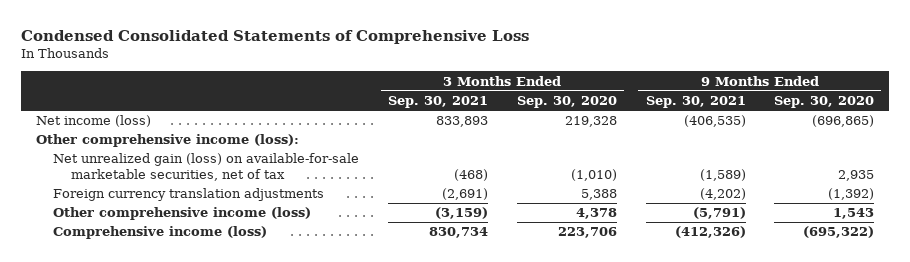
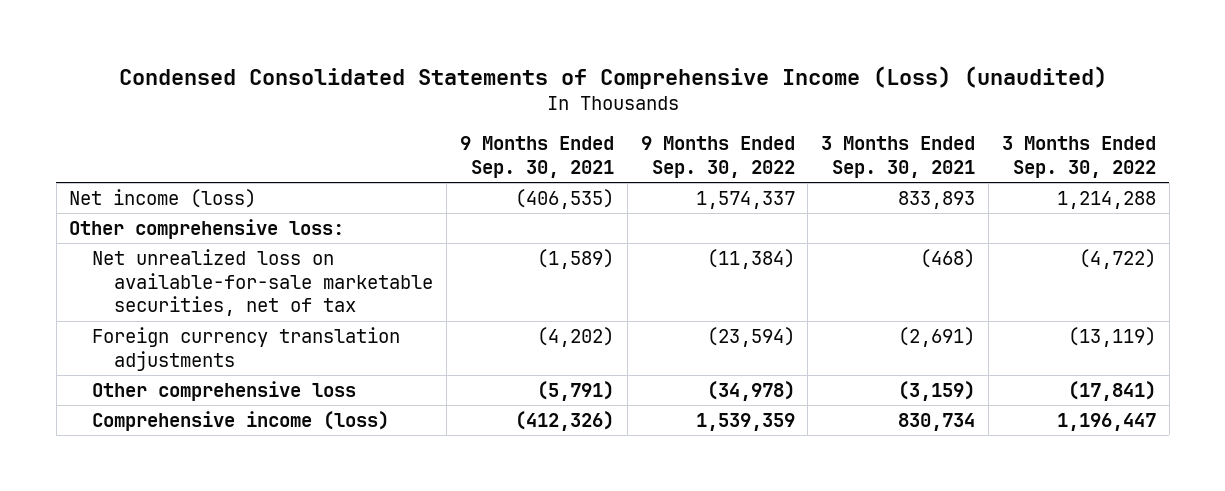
[21,30,530,45] Condensed Consolidated Statements of Comprehensive Loss -> [118,65,1107,89] Condensed Consolidated Statements of Comprehensive Income (Loss) (unaudited)
[516,96,617,109] Sep. 30, 2020 -> none
[774,96,875,109] Sep. 30, 2020 -> none
none -> [640,136,795,178] 9 Months Ended Sep. 30, 2022
none -> [1001,136,1156,178] 3 Months Ended Sep. 30, 2022
[35,134,299,148] Other comprehensive income (loss): -> [69,218,345,239] Other comprehensive loss:
[53,153,360,182] Net unrealized gain (loss) on available-for-sale marketable securities, net of tax -> [91,248,434,317] Net unrealized loss on available-for-sale marketable securities, net of tax
[53,207,312,221] Other comprehensive income (loss) -> [91,380,356,401] Other comprehensive loss

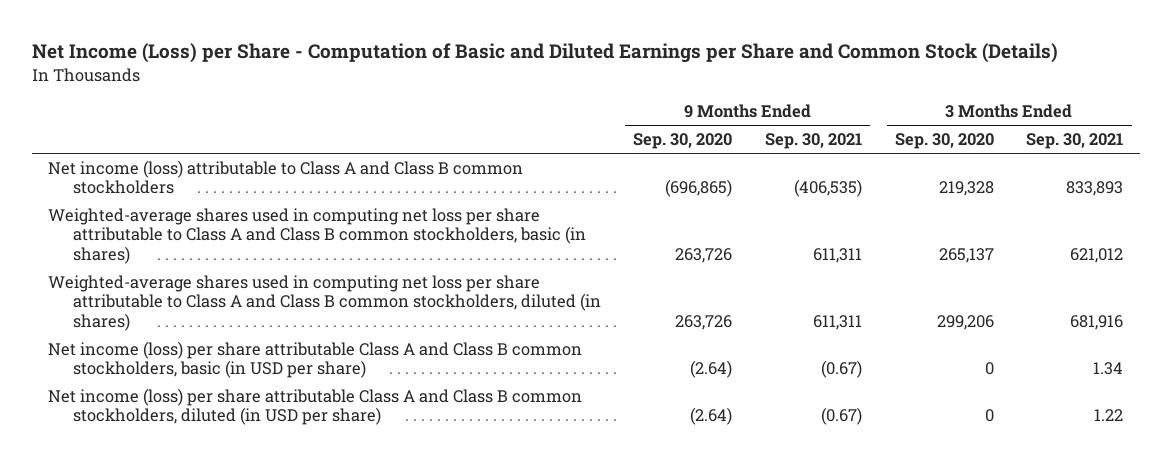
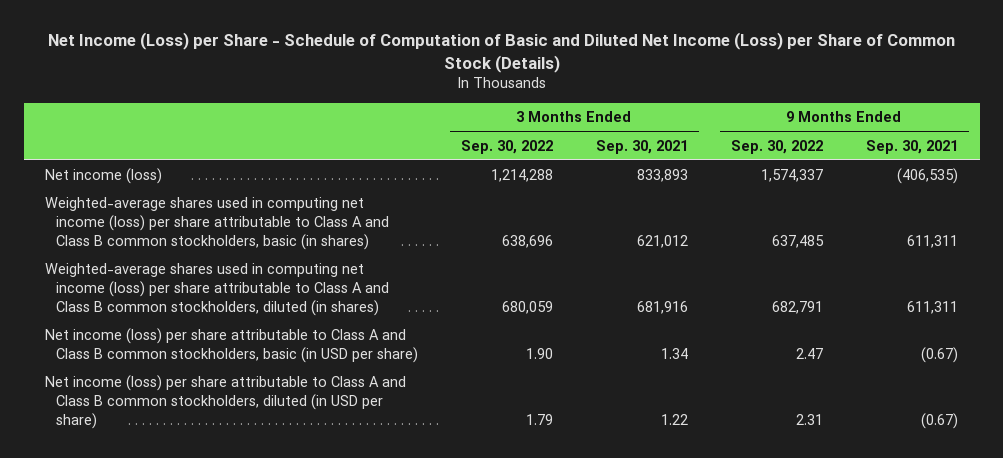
[32,42,1059,63] Net Income (Loss) per Share - Computation of Basic and Diluted Earnings per Share and Common Stock (Details) -> [47,32,955,73] Net Income (Loss) per Share - Schedule of Computation of Basic and Diluted Net Income (Loss) per Share of Common Stock (Details)
[633,133,733,150] Sep. 30, 2020 -> none
[894,133,994,150] Sep. 30, 2020 -> none
none -> [460,139,553,154] Sep. 30, 2022
none -> [730,139,823,154] Sep. 30, 2022
[48,160,524,195] Net income (loss) attributable to Class A and Class B common stockholders -> [45,168,163,185] Net income (loss)
[48,208,586,264] Weighted-average shares used in computing net loss per share attributable to Class A and Class B common stockholders, basic (in shares) -> [45,197,389,250] Weighted-average shares used in computing net income (loss) per share attributable to Class A and Class B common stockholders, basic (in shares)
[48,275,601,331] Weighted-average shares used in computing net loss per share attributable to Class A and Class B common stockholders, diluted (in shares) -> [45,263,389,316] Weighted-average shares used in computing net income (loss) per share attributable to Class A and Class B common stockholders, diluted (in shares)
[48,341,583,379] Net income (loss) per share attributable Class A and Class B common stockholders, basic (in USD per share) -> [45,328,418,364] Net income (loss) per share attributable to Class A and Class B common stockholders, basic (in USD per share)
[48,388,583,426] Net income (loss) per share attributable Class A and Class B common stockholders, diluted (in USD per share) -> [45,375,407,429] Net income (loss) per share attributable to Class A and Class B common stockholders, diluted (in USD per share)

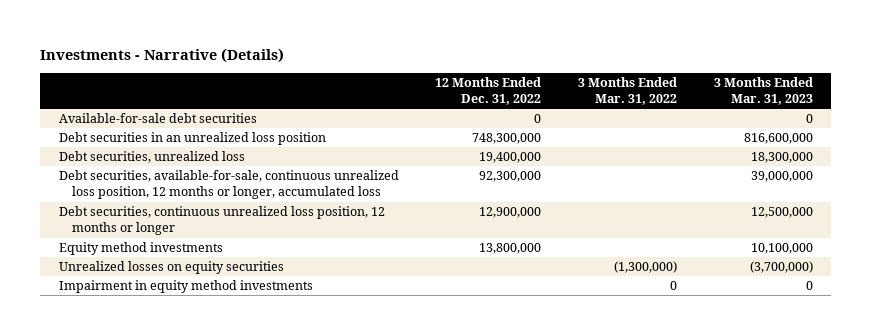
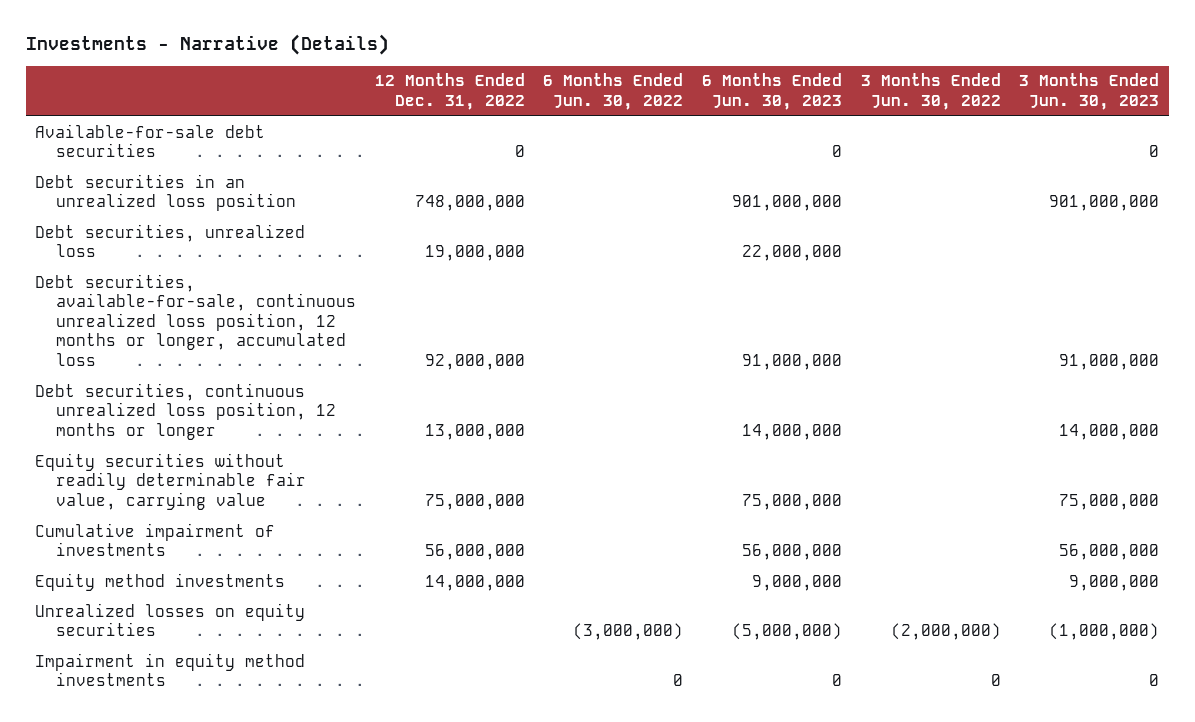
[578,76,678,105] 3 Months Ended Mar. 31, 2022 -> none
[713,76,813,105] 3 Months Ended Mar. 31, 2023 -> none
none -> [543,73,684,110] 6 Months Ended Jun. 30, 2022
none -> [701,73,842,110] 6 Months Ended Jun. 30, 2023
none -> [860,73,1001,110] 3 Months Ended Jun. 30, 2022
none -> [1019,73,1160,110] 3 Months Ended Jun. 30, 2023
[472,133,542,145] 748,300,000 -> [414,195,525,212] 748,000,000
[479,152,542,164] 19,400,000 -> [424,245,525,262] 19,000,000
[479,171,542,183] 92,300,000 -> [424,353,525,370] 92,000,000
[479,207,542,219] 12,900,000 -> [424,423,525,440] 13,000,000
none -> [35,452,307,510] Equity securities without readily determinable fair value, carrying value
none -> [35,522,276,557] Cumulative impairment of investments
[479,243,542,255] 13,800,000 -> [424,574,525,591] 14,000,000

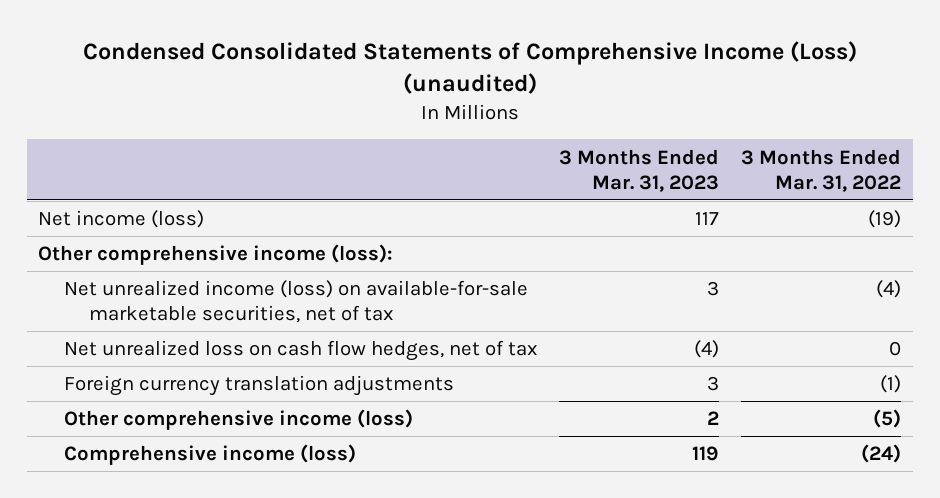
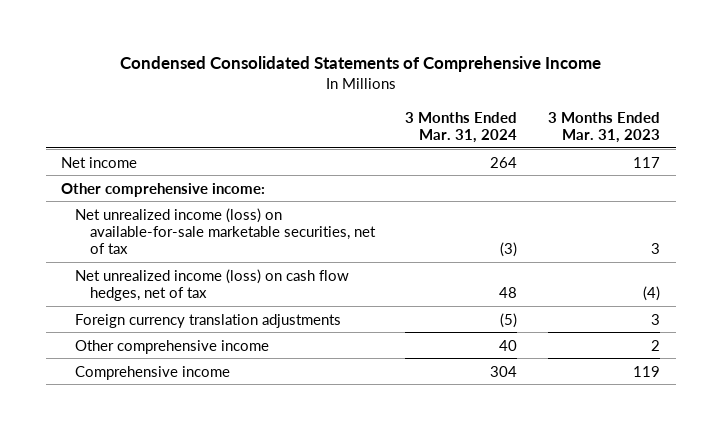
[82,40,857,95] Condensed Consolidated Statements of Comprehensive Income (Loss) (unaudited) -> [119,56,601,73] Condensed Consolidated Statements of Comprehensive Income
[741,148,902,192] 3 Months Ended Mar. 31, 2022 -> none
none -> [405,111,518,144] 3 Months Ended Mar. 31, 2024
[38,210,205,229] Net income (loss) -> [61,156,138,168] Net income
[38,244,394,266] Other comprehensive income (loss): -> [61,182,266,197] Other comprehensive income:
[63,340,537,362] Net unrealized loss on cash flow hedges, net of tax -> [75,268,350,301] Net unrealized income (loss) on cash flow hedges, net of tax
[63,409,413,431] Other comprehensive income (loss) -> [75,339,270,354] Other comprehensive income
[63,444,356,466] Comprehensive income (loss) -> [75,365,231,380] Comprehensive income

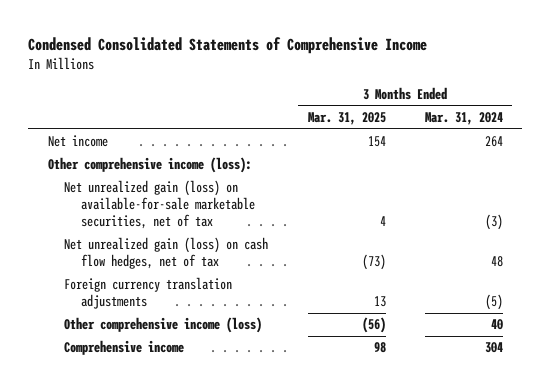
[548,111,661,144] 3 Months Ended Mar. 31, 2023 -> none
none -> [307,112,386,126] Mar. 31, 2025
[61,182,266,197] Other comprehensive income: -> [47,157,252,174] Other comprehensive income (loss):
[75,207,376,255] Net unrealized income (loss) on available-for-sale marketable securities, net of tax -> [64,180,256,230] Net unrealized gain (loss) on available-for-sale marketable securities, net of tax
[75,268,350,301] Net unrealized income (loss) on cash flow hedges, net of tax -> [64,237,269,270] Net unrealized gain (loss) on cash flow hedges, net of tax
[75,339,270,354] Other comprehensive income -> [64,317,263,334] Other comprehensive income (loss)

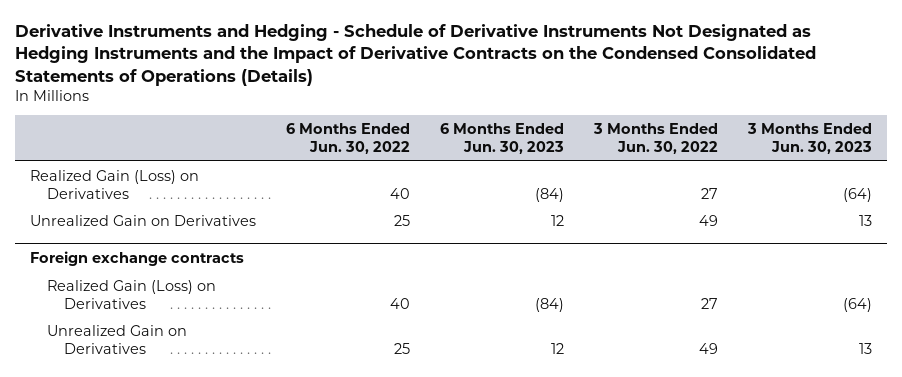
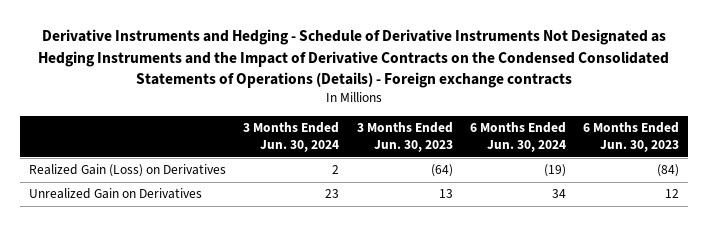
[14,24,816,86] Derivative Instruments and Hedging - Schedule of Derivative Instruments Not Designated as Hedging Instruments and the Impact of Derivative Contracts on the Condensed Consolidated Statements of Operations (Details) -> [38,29,670,88] Derivative Instruments and Hedging - Schedule of Derivative Instruments Not Designated as Hedging Instruments and the Impact of Derivative Contracts on the Condensed Consolidated Statements of Operations (Details) - Foreign exchange contracts
[286,123,411,154] 6 Months Ended Jun. 30, 2022 -> none
[593,123,719,154] 3 Months Ended Jun. 30, 2022 -> none
none -> [243,122,340,153] 3 Months Ended Jun. 30, 2024
none -> [470,122,567,153] 6 Months Ended Jun. 30, 2024
[29,250,244,266] Foreign exchange contracts -> none
[47,279,217,309] Realized Gain (Loss) on Derivatives -> none
[47,324,188,354] Unrealized Gain on Derivatives -> none

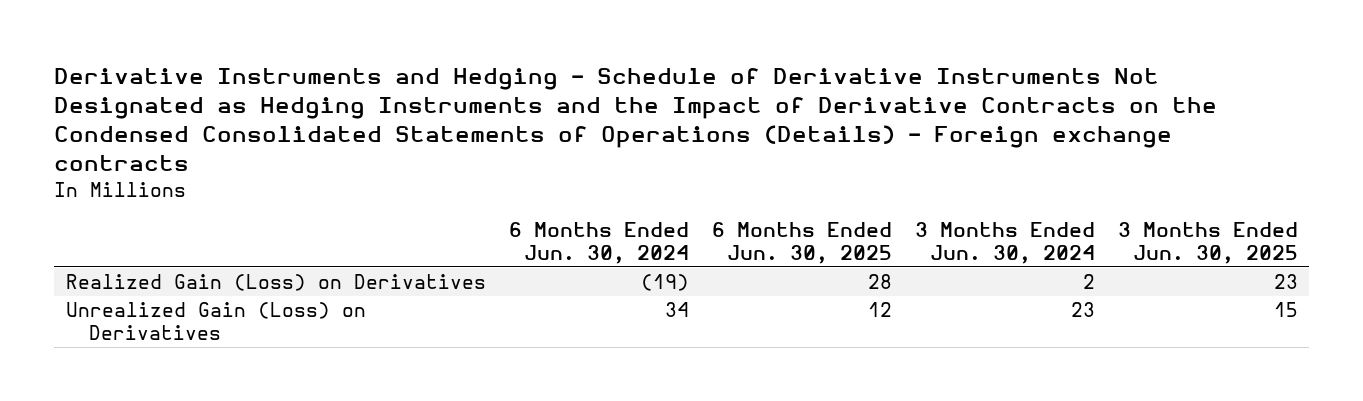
[356,122,453,153] 3 Months Ended Jun. 30, 2023 -> none
[583,122,680,153] 6 Months Ended Jun. 30, 2023 -> none
none -> [711,221,892,264] 6 Months Ended Jun. 30, 2025
none -> [1117,221,1298,264] 3 Months Ended Jun. 30, 2025
[29,188,203,200] Unrealized Gain on Derivatives -> [65,302,366,341] Unrealized Gain (Loss) on Derivatives

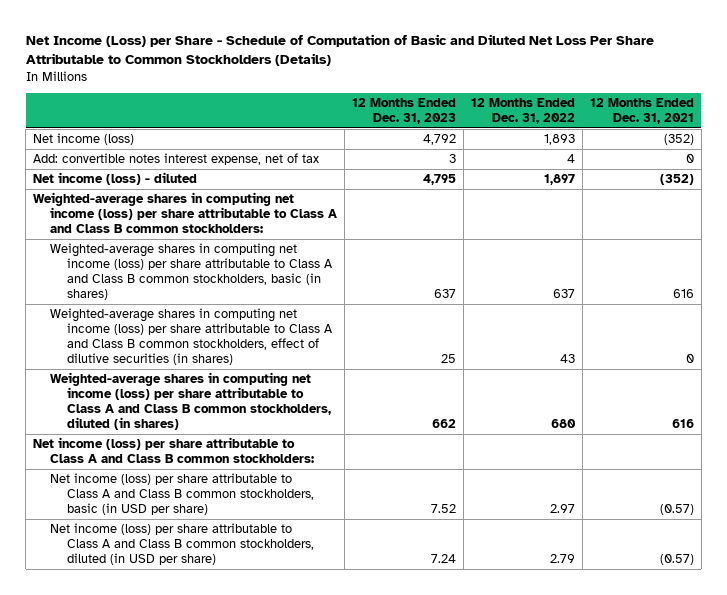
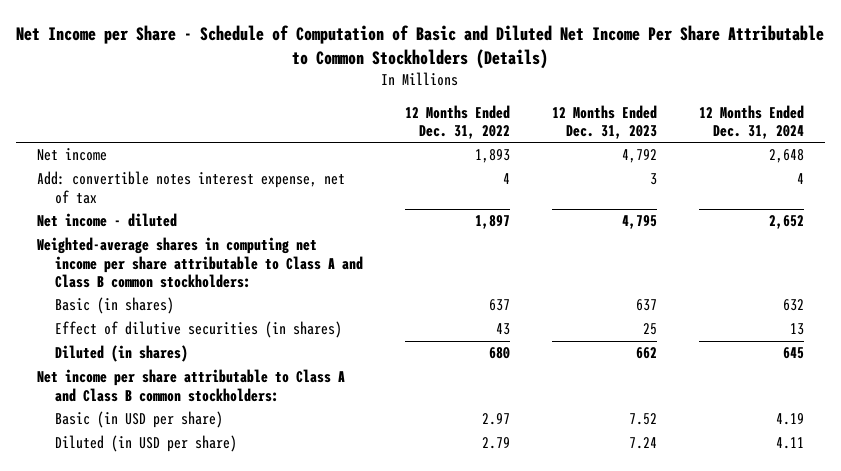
[25,33,654,67] Net Income (Loss) per Share - Schedule of Computation of Basic and Diluted Net Loss Per Share Attributable to Common Stockholders (Details) -> [16,24,825,69] Net Income per Share - Schedule of Computation of Basic and Diluted Net Income Per Share Attributable to Common Stockholders (Details)
[589,97,694,124] 12 Months Ended Dec. 31, 2021 -> none
none -> [699,104,805,140] 12 Months Ended Dec. 31, 2024
[33,133,135,146] Net income (loss) -> [36,148,107,162] Net income
[33,172,198,186] Net income (loss) - diluted -> [36,213,177,228] Net income - diluted
[33,192,338,233] Weighted-average shares in computing net income (loss) per share attributable to Class A and Class B common stockholders: -> [36,237,364,289] Weighted-average shares in computing net income per share attributable to Class A and Class B common stockholders:
[50,243,334,300] Weighted-average shares in computing net income (loss) per share attributable to Class A and Class B common stockholders, basic (in shares) -> [55,297,175,315] Basic (in shares)
[50,308,334,365] Weighted-average shares in computing net income (loss) per share attributable to Class A and Class B common stockholders, effect of dilutive securities (in shares) -> [55,321,343,339] Effect of dilutive securities (in shares)
[50,372,332,430] Weighted-average shares in computing net income (loss) per share attributable to Class A and Class B common stockholders, diluted (in shares) -> [55,345,189,363] Diluted (in shares)
[33,437,315,464] Net income (loss) per share attributable to Class A and Class B common stockholders: -> [36,369,345,402] Net income per share attributable to Class A and Class B common stockholders:
[50,473,315,515] Net income (loss) per share attributable to Class A and Class B common stockholders, basic (in USD per share) -> [55,411,224,429] Basic (in USD per share)
[50,523,315,565] Net income (loss) per share attributable to Class A and Class B common stockholders, diluted (in USD per share) -> [55,435,238,453] Diluted (in USD per share)

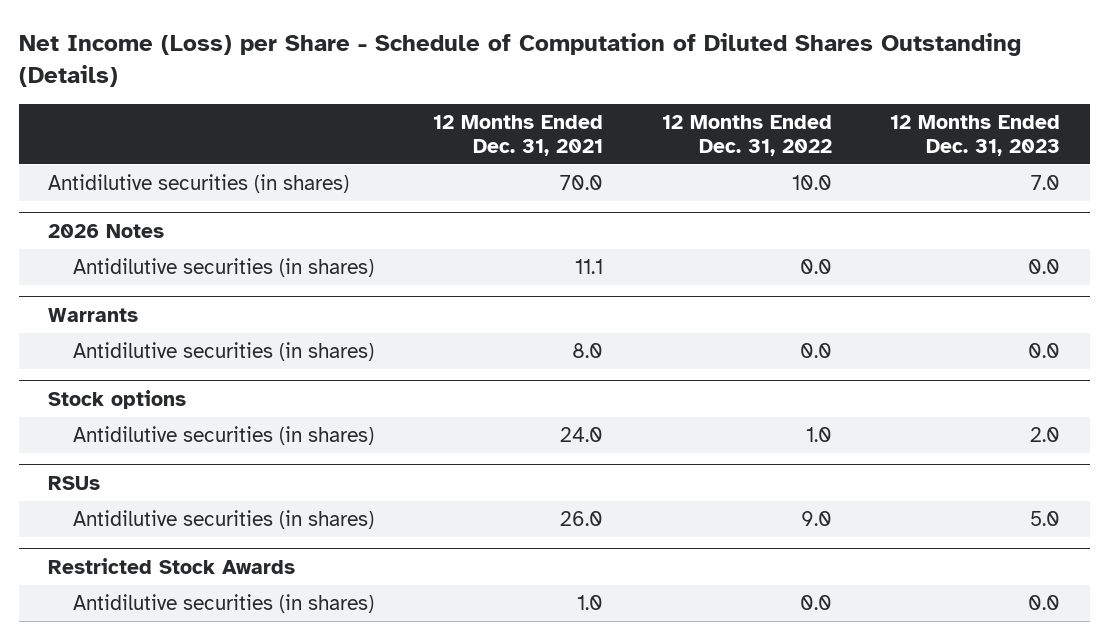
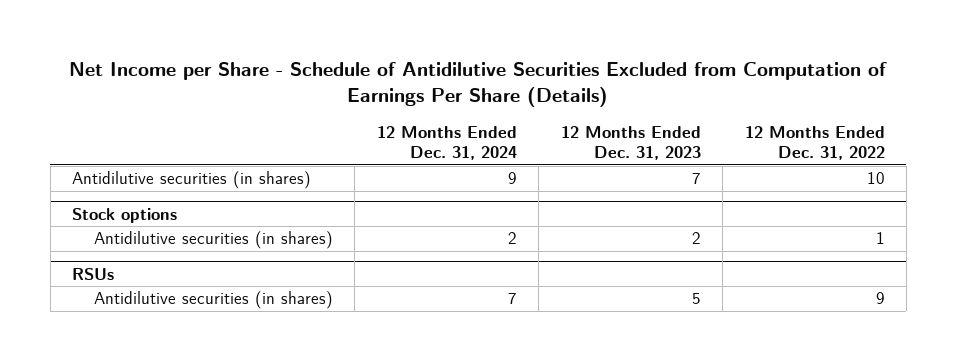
[18,33,1021,88] Net Income (Loss) per Share - Schedule of Computation of Diluted Shares Outstanding (Details) -> [69,62,888,108] Net Income per Share - Schedule of Antidilutive Securities Excluded from Computation of Earnings Per Share (Details)
[433,115,604,157] 12 Months Ended Dec. 31, 2021 -> none
none -> [376,125,517,161] 12 Months Ended Dec. 31, 2024
[48,223,165,238] 2026 Notes -> none
[73,257,375,277] Antidilutive securities (in shares) -> none
[48,307,139,322] Warrants -> none
[73,341,375,361] Antidilutive securities (in shares) -> none
[791,174,832,190] 10.0 -> [866,172,885,185] 10
[1031,174,1061,190] 7.0 -> [691,173,701,185] 7
[805,426,832,442] 1.0 -> [875,232,885,245] 1
[1030,426,1061,442] 2.0 -> [691,232,701,245] 2
[48,557,296,574] Restricted Stock Awards -> none
[73,593,375,613] Antidilutive securities (in shares) -> none
[800,510,832,526] 9.0 -> [875,292,885,305] 9
[1030,510,1061,526] 5.0 -> [691,293,701,305] 5

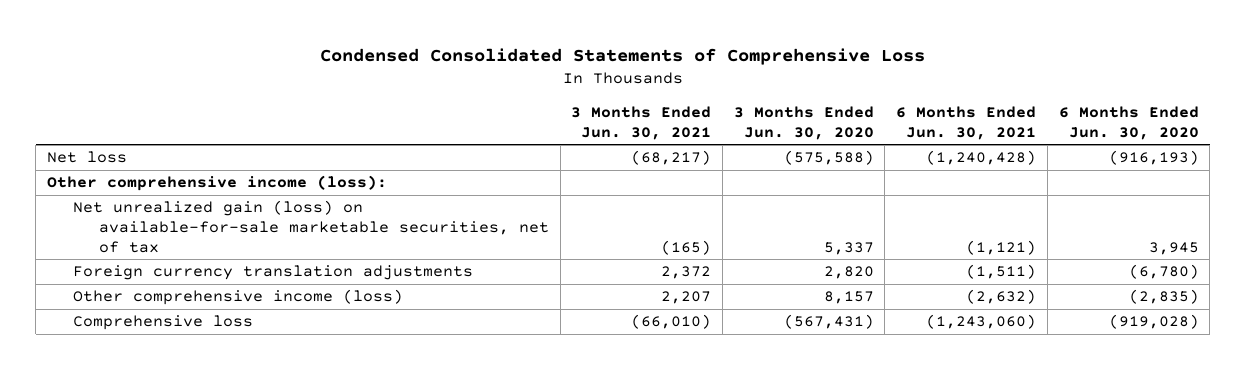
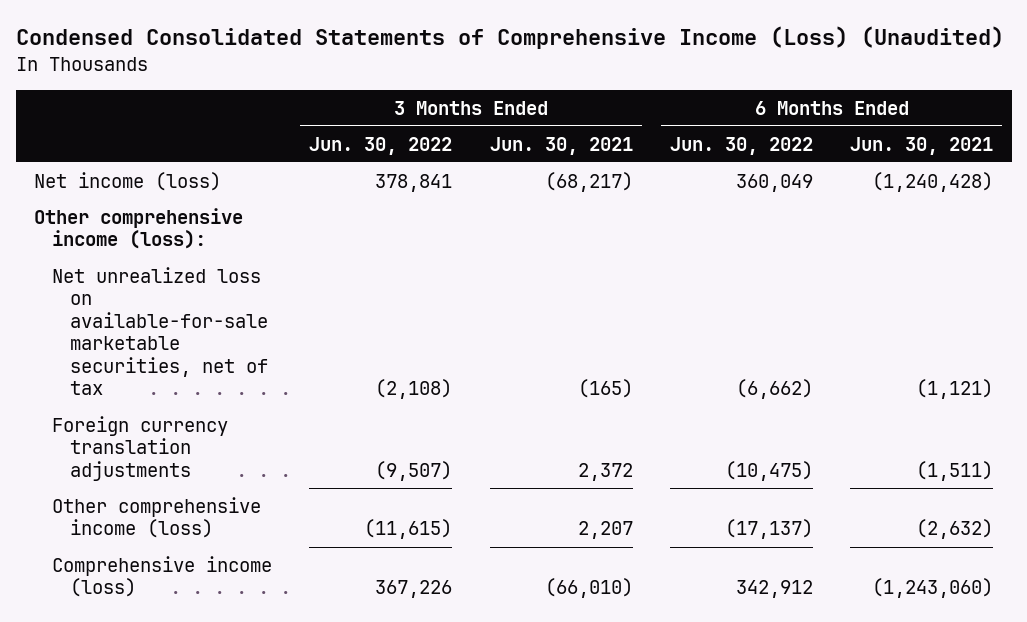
[319,48,925,66] Condensed Consolidated Statements of Comprehensive Loss -> [15,25,1004,49] Condensed Consolidated Statements of Comprehensive Income (Loss) (Unaudited)
[733,105,874,140] 3 Months Ended Jun. 30, 2020 -> none
[1058,105,1199,140] 6 Months Ended Jun. 30, 2020 -> none
none -> [309,136,453,155] Jun. 30, 2022
none -> [669,136,813,155] Jun. 30, 2022
[47,151,128,164] Net loss -> [34,172,222,192] Net income (loss)
[72,200,549,253] Net unrealized gain (loss) on available-for-sale marketable securities, net of tax -> [52,267,269,396] Net unrealized loss on available-for-sale marketable securities, net of tax
[72,315,253,331] Comprehensive loss -> [52,556,273,598] Comprehensive income (loss)

